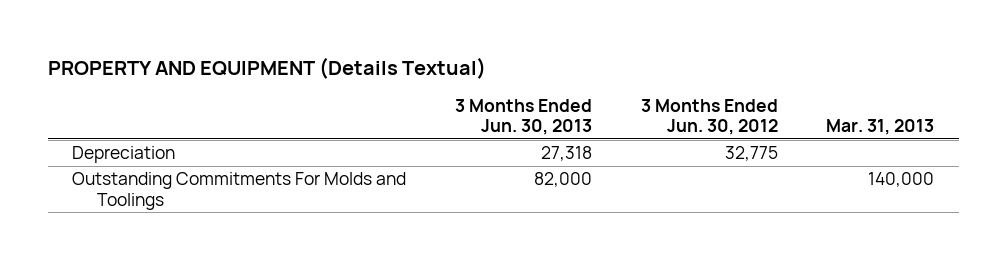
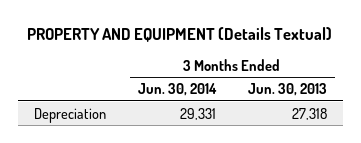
[640,98,778,136] 3 Months Ended Jun. 30, 2012 -> none
[826,119,935,136] Mar. 31, 2013 -> none
none -> [137,83,217,97] Jun. 30, 2014
[72,172,407,210] Outstanding Commitments For Molds and Toolings -> none

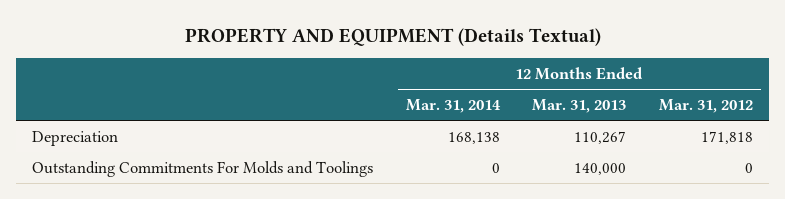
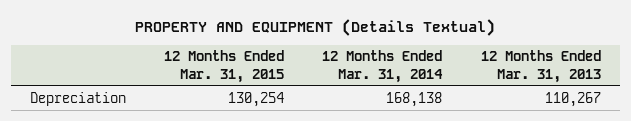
[659,99,754,114] Mar. 31, 2012 -> none
none -> [164,50,285,83] 12 Months Ended Mar. 31, 2015
[32,160,374,177] Outstanding Commitments For Molds and Toolings -> none

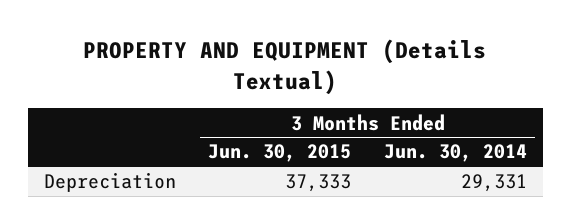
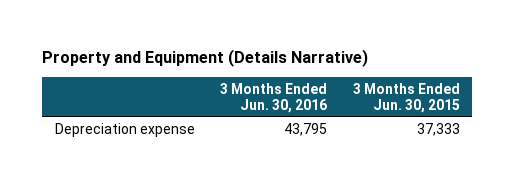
[83,39,487,95] PROPERTY AND EQUIPMENT (Details Textual) -> [41,49,368,68] Property and Equipment (Details Narrative)
[383,144,527,163] Jun. 30, 2014 -> none
none -> [220,82,328,114] 3 Months Ended Jun. 30, 2016
[44,172,177,193] Depreciation -> [54,123,195,138] Depreciation expense

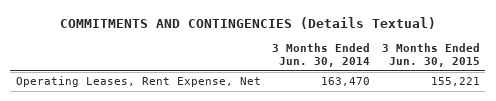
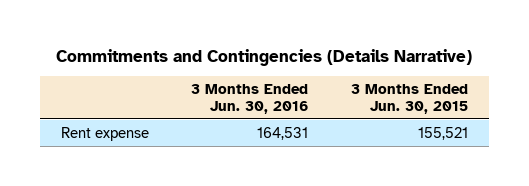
[59,16,436,29] COMMITMENTS AND CONTINGENCIES (Details Textual) -> [56,48,473,66] Commitments and Contingencies (Details Narrative)
[272,43,371,68] 3 Months Ended Jun. 30, 2014 -> none
none -> [191,84,309,114] 3 Months Ended Jun. 30, 2016
[15,76,261,88] Operating Leases, Rent Expense, Net -> [60,126,149,141] Rent expense
[430,77,480,87] 155,221 -> [417,126,468,140] 155,521

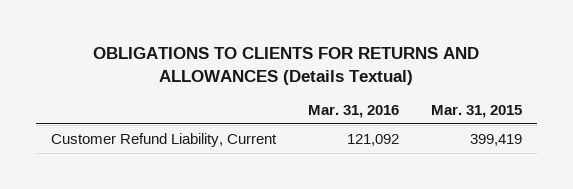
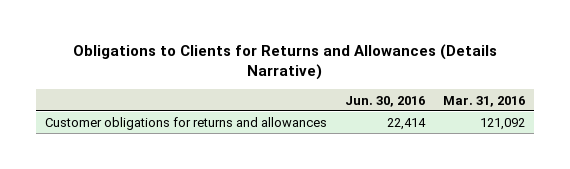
[93,46,480,85] OBLIGATIONS TO CLIENTS FOR RETURNS AND ALLOWANCES (Details Textual) -> [73,44,498,81] Obligations to Clients for Returns and Allowances (Details Narrative)
[430,105,522,119] Mar. 31, 2015 -> none
none -> [345,95,426,107] Jun. 30, 2016
[51,132,278,147] Customer Refund Liability, Current -> [44,117,327,131] Customer obligations for returns and allowances

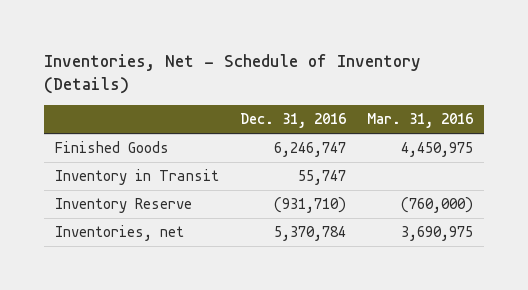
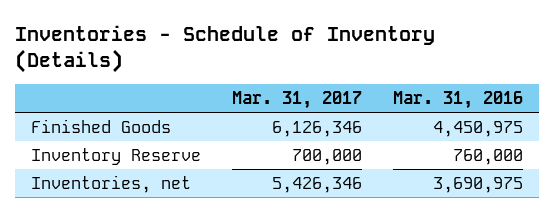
[44,54,422,95] Inventories, Net - Schedule of Inventory (Details) -> [14,25,435,74] Inventories - Schedule of Inventory (Details)
[240,113,347,129] Dec. 31, 2016 -> none
none -> [231,91,362,110] Mar. 31, 2017
[54,169,219,186] Inventory in Transit -> none
[401,197,474,214] (760,000) -> [453,148,524,165] 760,000

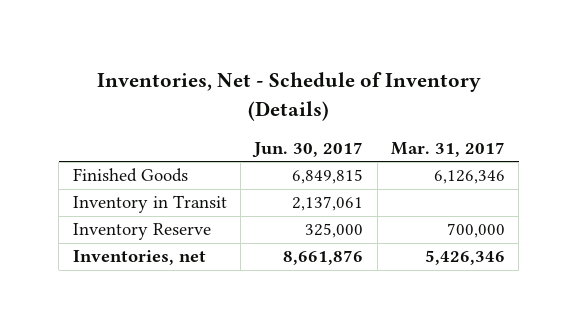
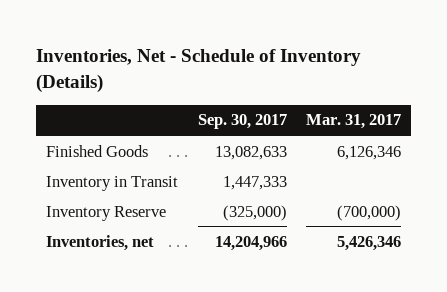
[252,141,364,158] Jun. 30, 2017 -> none
none -> [197,114,287,130] Sep. 30, 2017
[446,223,505,239] 700,000 -> [337,204,402,221] (700,000)

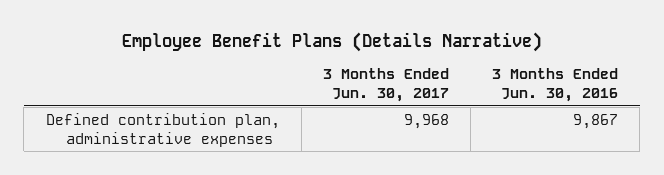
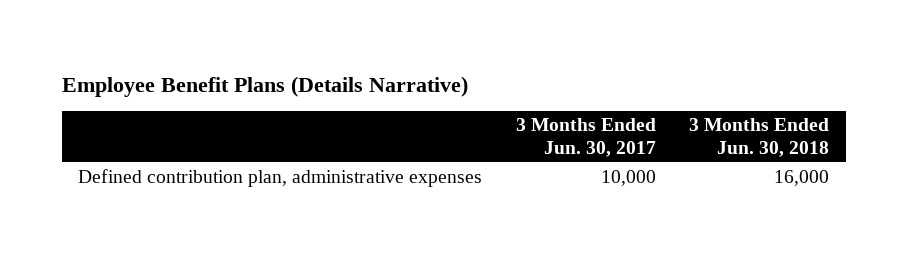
[492,68,619,103] 3 Months Ended Jun. 30, 2016 -> none
none -> [689,118,830,158] 3 Months Ended Jun. 30, 2018
[403,113,449,129] 9,968 -> [600,170,656,187] 10,000

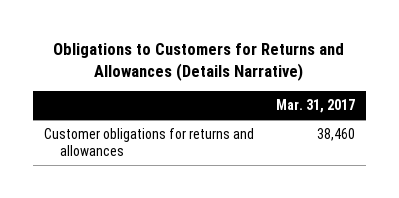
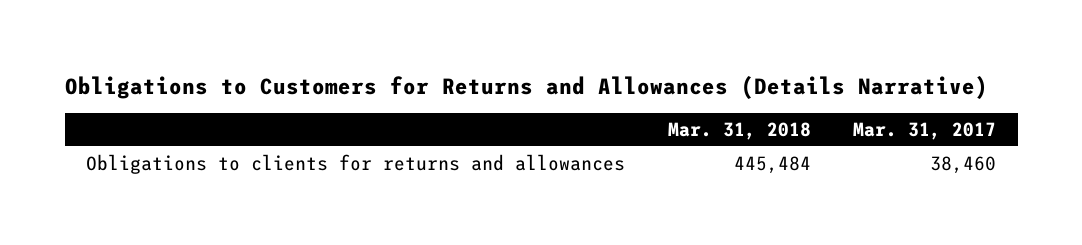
none -> [667,122,811,141] Mar. 31, 2018
[43,127,254,156] Customer obligations for returns and allowances -> [86,153,626,174] Obligations to clients for returns and allowances

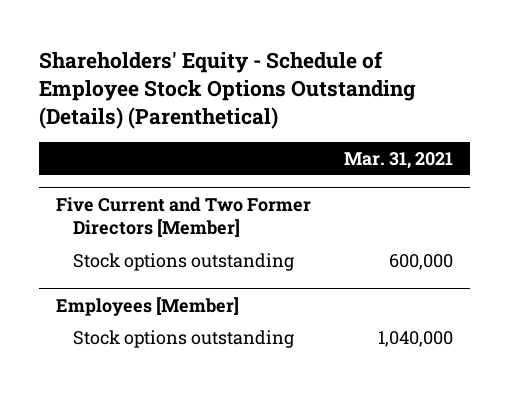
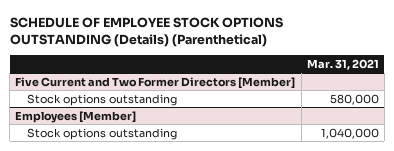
[39,50,417,129] Shareholders' Equity - Schedule of Employee Stock Options Outstanding (Details) (Parenthetical) -> [9,16,283,47] SCHEDULE OF EMPLOYEE STOCK OPTIONS OUTSTANDING (Details) (Parenthetical)
[389,253,454,270] 600,000 -> [329,93,379,105] 580,000

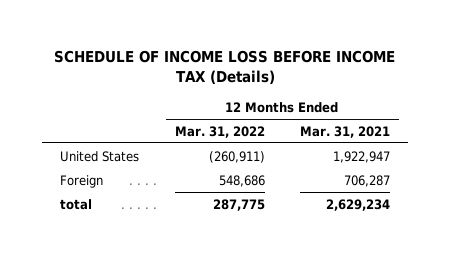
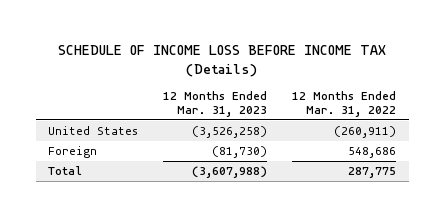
[300,125,391,138] Mar. 31, 2021 -> none
none -> [163,91,268,118] 12 Months Ended Mar. 31, 2023
[59,198,92,210] total -> [48,166,83,176] Total

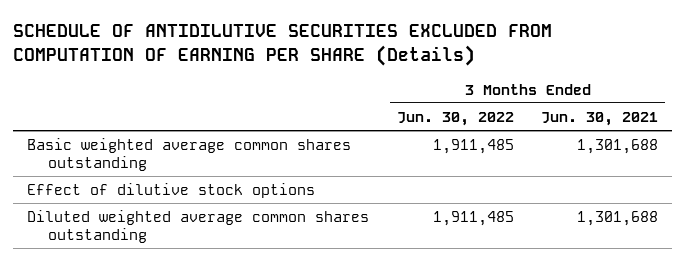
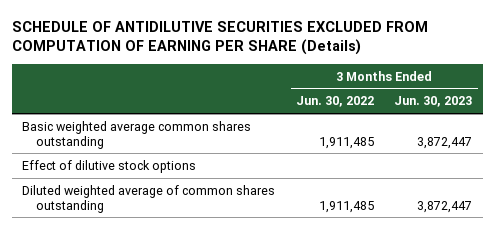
[541,111,659,126] Jun. 30, 2021 -> none
none -> [394,96,473,108] Jun. 30, 2023
[27,209,370,244] Diluted weighted average common shares outstanding -> [22,184,276,213] Diluted weighted average of common shares outstanding

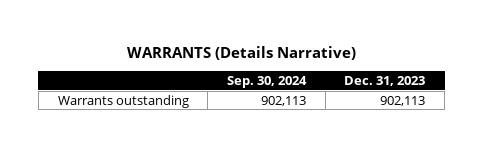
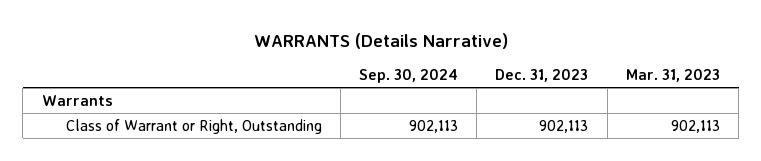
none -> [625,69,720,83] Mar. 31, 2023
none -> [41,94,113,106] Warrants
[57,94,189,108] Warrants outstanding -> [65,118,322,134] Class of Warrant or Right, Outstanding

